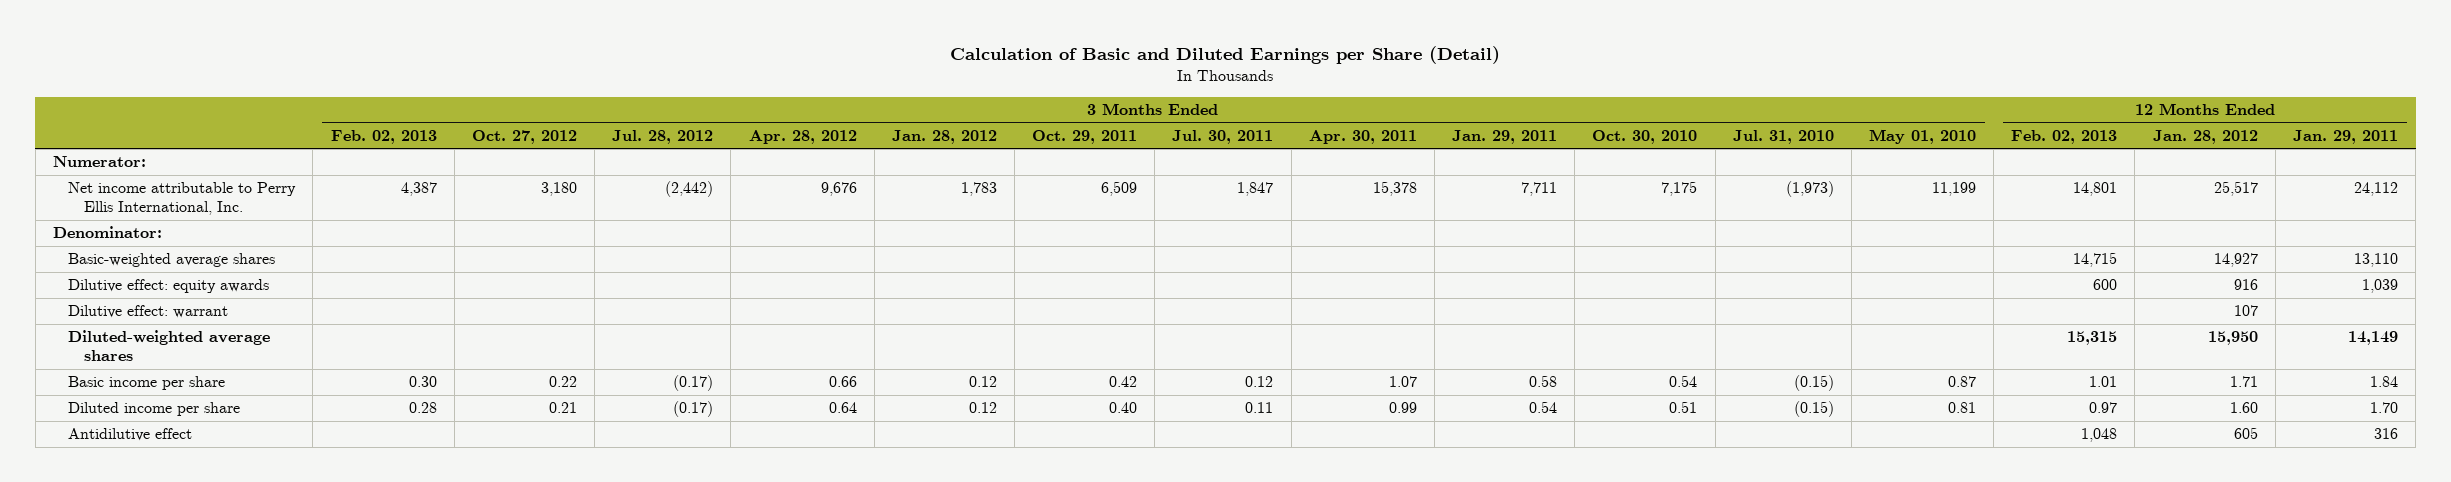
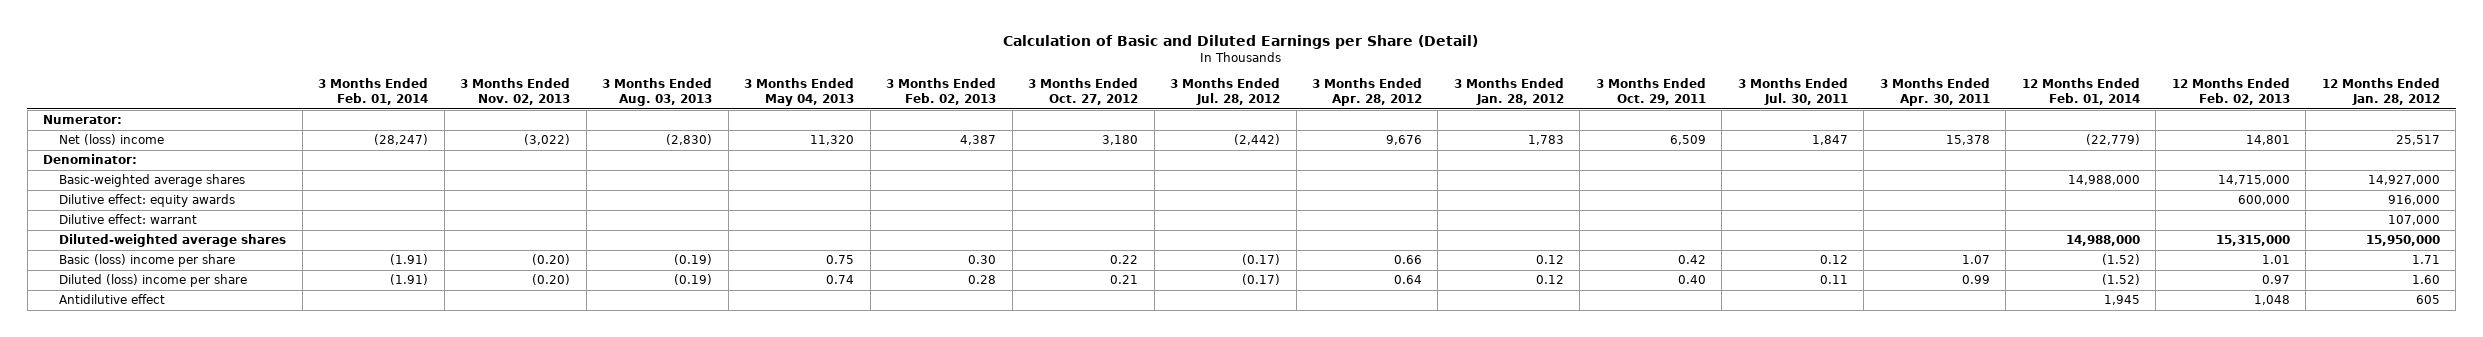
[1452,130,1558,145] Jan. 29, 2011 -> none
[1592,130,1698,145] Oct. 30, 2010 -> none
[1732,130,1834,145] Jul. 31, 2010 -> none
[1869,129,1977,145] May 01, 2010 -> none
[2292,130,2398,145] Jan. 29, 2011 -> none
none -> [318,78,429,105] 3 Months Ended Feb. 01, 2014
none -> [460,78,571,105] 3 Months Ended Nov. 02, 2013
none -> [602,78,713,106] 3 Months Ended Aug. 03, 2013
none -> [744,78,855,106] 3 Months Ended May 04, 2013
none -> [2021,78,2140,105] 12 Months Ended Feb. 01, 2014
[68,182,297,216] Net income attributable to Perry Ellis International, Inc. -> [59,134,165,146] Net (loss) income
[2073,252,2118,268] 14,715 -> [2217,175,2290,186] 14,715,000
[2213,253,2258,268] 14,927 -> [2367,175,2440,186] 14,927,000
[2093,279,2118,291] 600 -> [2237,195,2290,206] 600,000
[2233,279,2258,291] 916 -> [2387,195,2440,206] 916,000
[2233,305,2258,317] 107 -> [2387,215,2440,226] 107,000
[2067,331,2118,346] 15,315 -> [2215,235,2290,247] 15,315,000
[2207,331,2258,346] 15,950 -> [2365,235,2440,247] 15,950,000
[68,376,226,391] Basic income per share -> [59,254,236,268] Basic (loss) income per share
[68,402,241,417] Diluted income per share -> [59,274,248,288] Diluted (loss) income per share

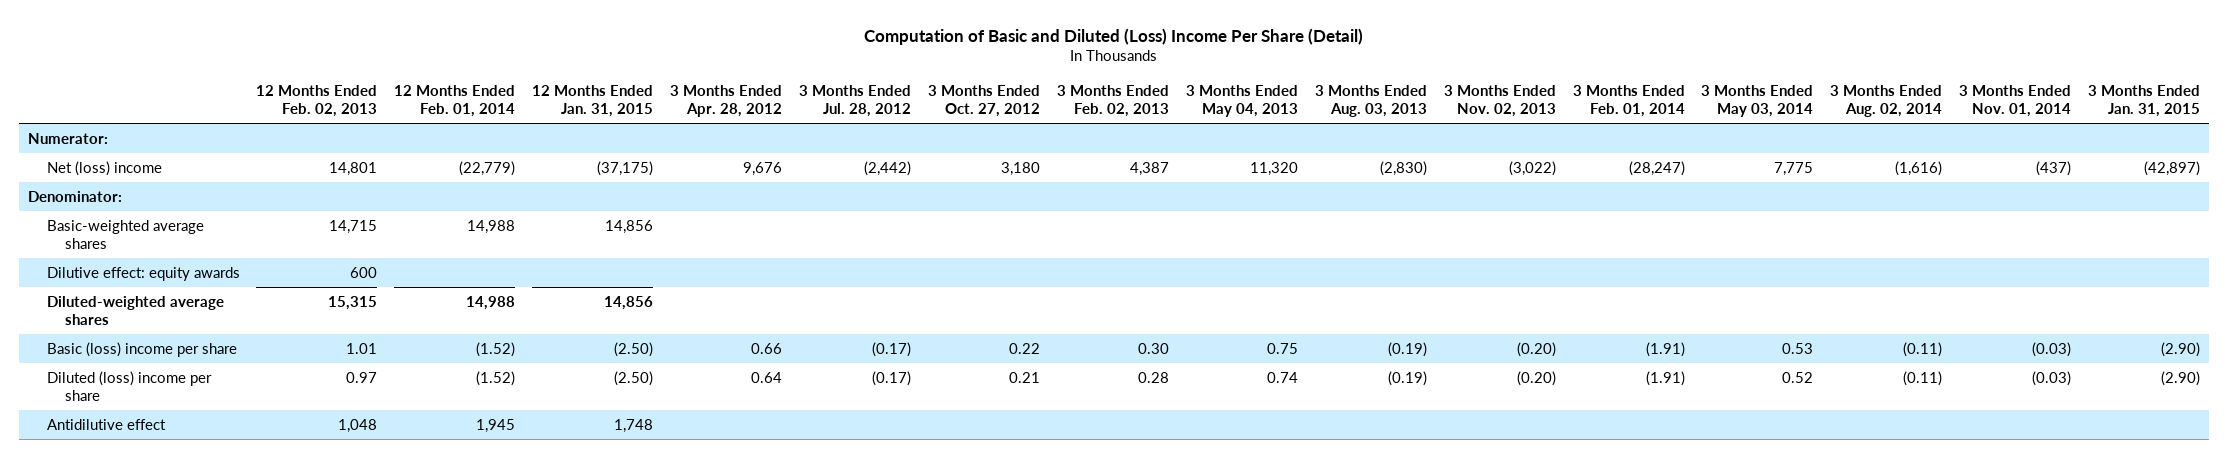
[1003,34,1479,49] Calculation of Basic and Diluted Earnings per Share (Detail) -> [864,27,1364,45] Computation of Basic and Diluted (Loss) Income Per Share (Detail)
[1453,78,1564,105] 3 Months Ended Jan. 28, 2012 -> none
[1595,78,1706,105] 3 Months Ended Oct. 29, 2011 -> none
[1737,78,1848,105] 3 Months Ended Jul. 30, 2011 -> none
[1879,78,1990,106] 3 Months Ended Apr. 30, 2011 -> none
[2321,78,2440,105] 12 Months Ended Jan. 28, 2012 -> none
none -> [532,84,654,117] 12 Months Ended Jan. 31, 2015
none -> [1701,84,1814,117] 3 Months Ended May 03, 2014
none -> [1830,84,1943,117] 3 Months Ended Aug. 02, 2014
none -> [1959,84,2072,117] 3 Months Ended Nov. 01, 2014
none -> [2088,84,2201,117] 3 Months Ended Jan. 31, 2015
[59,214,198,225] Dilutive effect: warrant -> none
[2067,175,2140,186] 14,988,000 -> [467,219,516,234] 14,988
[2217,175,2290,186] 14,715,000 -> [329,219,378,234] 14,715
[2237,195,2290,206] 600,000 -> [350,266,378,278] 600
[2065,235,2140,247] 14,988,000 -> [466,295,516,310] 14,988
[2215,235,2290,247] 15,315,000 -> [328,295,378,310] 15,315

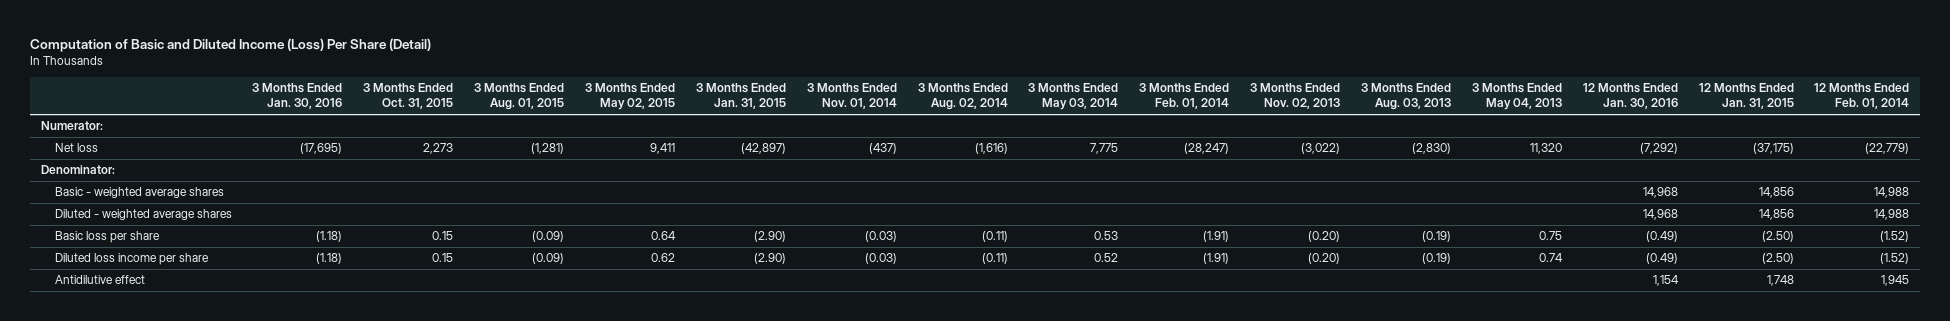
[864,27,1364,45] Computation of Basic and Diluted (Loss) Income Per Share (Detail) -> [30,37,432,52] Computation of Basic and Diluted Income (Loss) Per Share (Detail)
[256,84,378,117] 12 Months Ended Feb. 02, 2013 -> none
[670,84,783,117] 3 Months Ended Apr. 28, 2012 -> none
[799,84,912,117] 3 Months Ended Jul. 28, 2012 -> none
[928,84,1041,117] 3 Months Ended Oct. 27, 2012 -> none
[1056,84,1169,117] 3 Months Ended Feb. 02, 2013 -> none
none -> [252,83,343,110] 3 Months Ended Jan. 30, 2016
none -> [363,83,454,110] 3 Months Ended Oct. 31, 2015
none -> [474,83,565,111] 3 Months Ended Aug. 01, 2015
none -> [585,83,676,111] 3 Months Ended May 02, 2015
none -> [1582,83,1678,110] 12 Months Ended Jan. 30, 2016
[46,160,162,176] Net (loss) income -> [54,143,98,153] Net loss
[46,266,240,281] Dilutive effect: equity awards -> none
[46,219,204,250] Basic-weighted average shares -> [54,187,224,199] Basic - weighted average shares
[46,295,224,326] Diluted-weighted average shares -> [54,209,232,221] Diluted - weighted average shares
[46,341,237,357] Basic (loss) income per share -> [54,231,160,244] Basic loss per share
[46,370,212,402] Diluted (loss) income per share -> [54,253,209,266] Diluted loss income per share

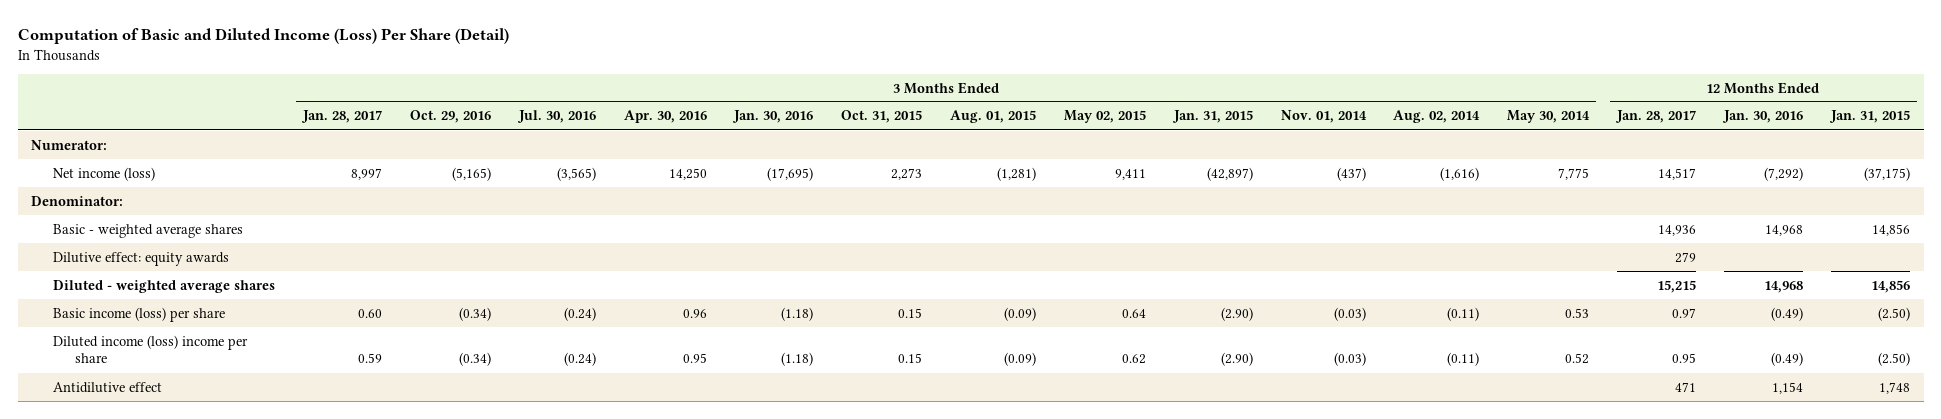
[1028,83,1119,111] 3 Months Ended May 03, 2014 -> none
[1139,83,1230,110] 3 Months Ended Feb. 01, 2014 -> none
[1250,83,1341,110] 3 Months Ended Nov. 02, 2013 -> none
[1360,83,1451,111] 3 Months Ended Aug. 03, 2013 -> none
[1471,83,1562,111] 3 Months Ended May 04, 2013 -> none
[1814,83,1910,110] 12 Months Ended Feb. 01, 2014 -> none
none -> [301,110,383,124] Jan. 28, 2017
none -> [409,110,491,124] Oct. 29, 2016
none -> [516,110,596,124] Jul. 30, 2016
none -> [623,110,707,124] Apr. 30, 2016
none -> [1507,110,1591,124] May 30, 2014
none -> [1615,110,1697,124] Jan. 28, 2017
[54,143,98,153] Net loss -> [53,166,156,181] Net income (loss)
none -> [53,251,230,266] Dilutive effect: equity awards
[54,231,160,244] Basic loss per share -> [53,306,226,322] Basic income (loss) per share
[54,253,209,266] Diluted loss income per share -> [53,334,249,364] Diluted income (loss) income per share

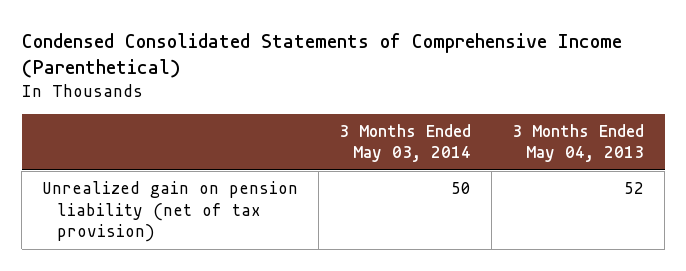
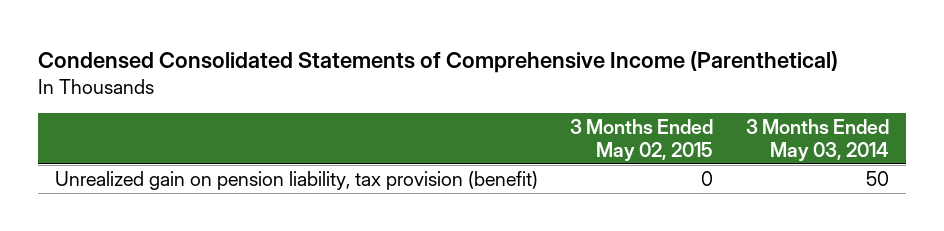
[512,123,645,163] 3 Months Ended May 04, 2013 -> none
none -> [570,119,714,161] 3 Months Ended May 02, 2015
[42,181,299,243] Unrealized gain on pension liability (net of tax provision) -> [54,170,538,190] Unrealized gain on pension liability, tax provision (benefit)

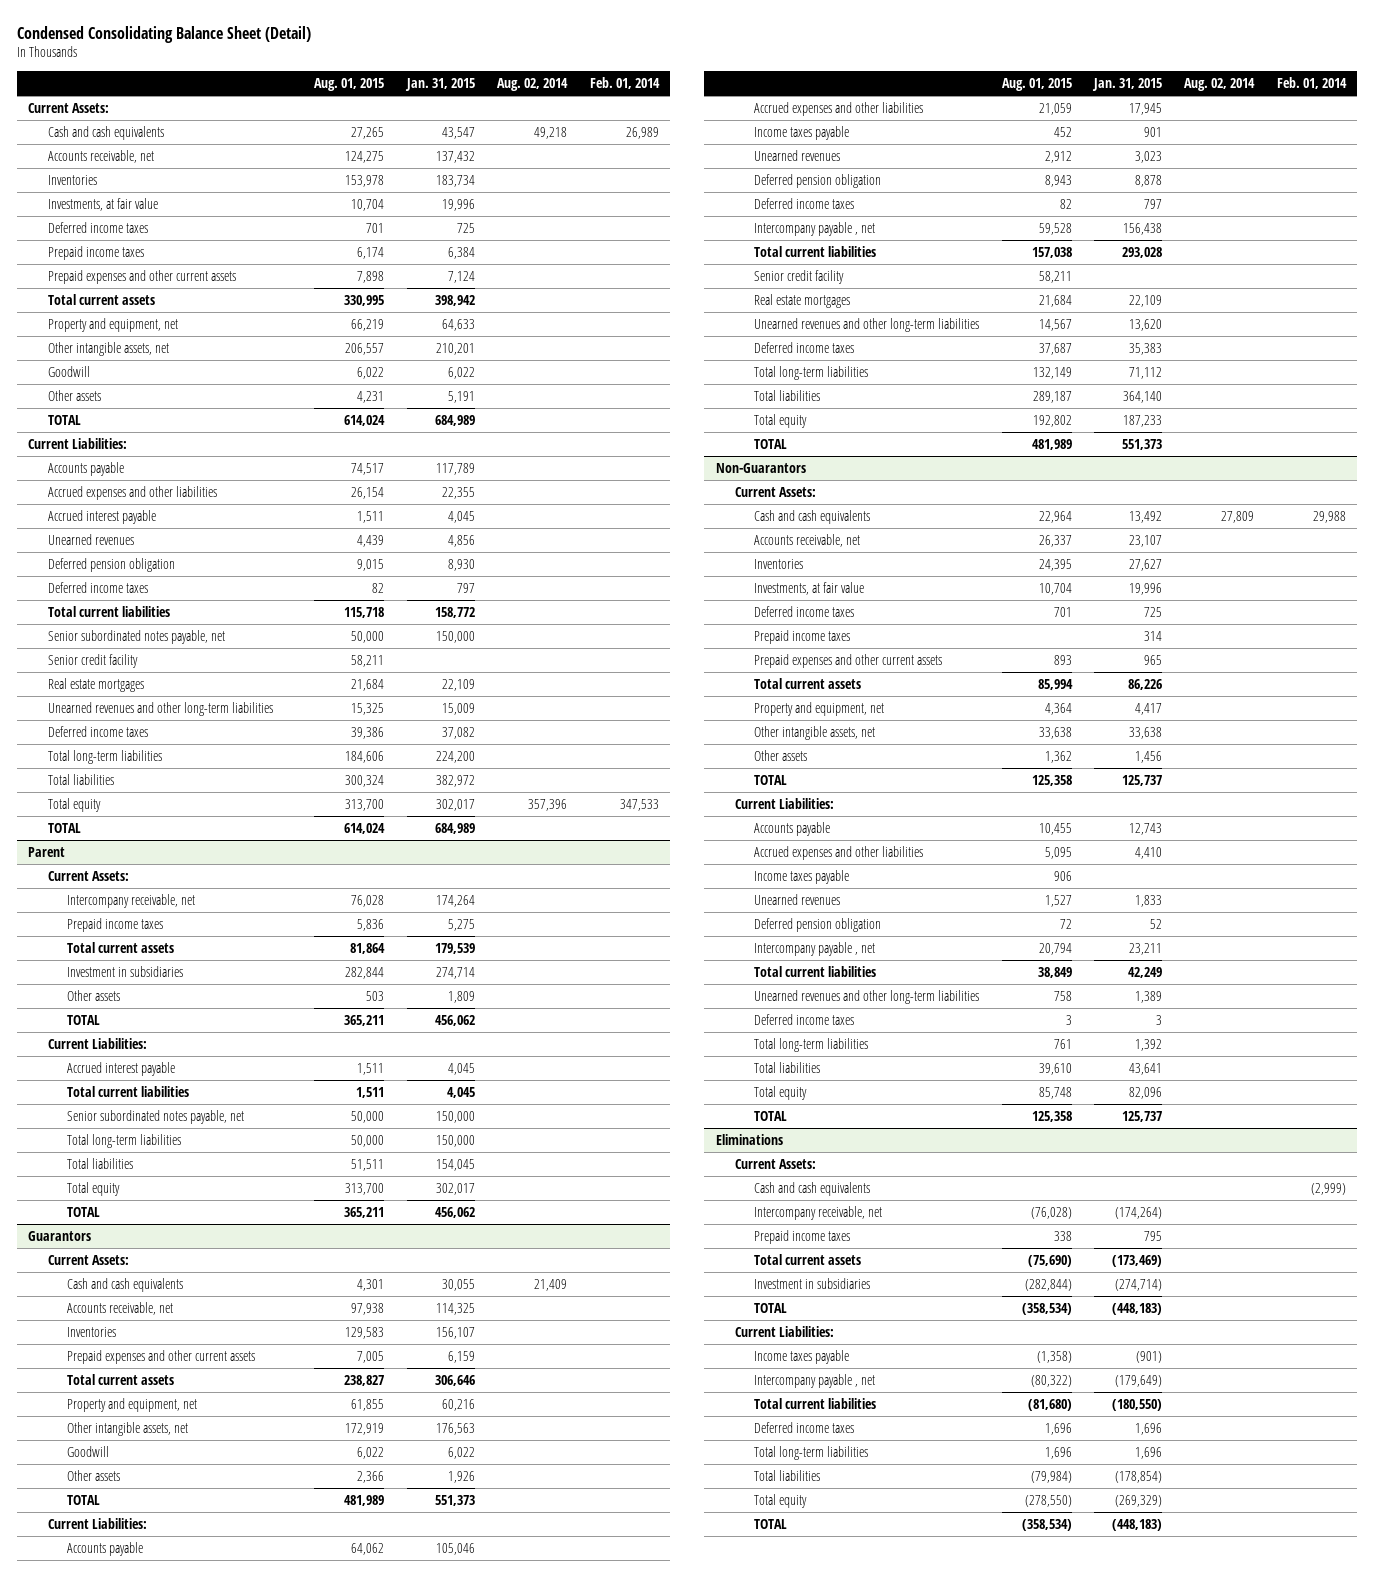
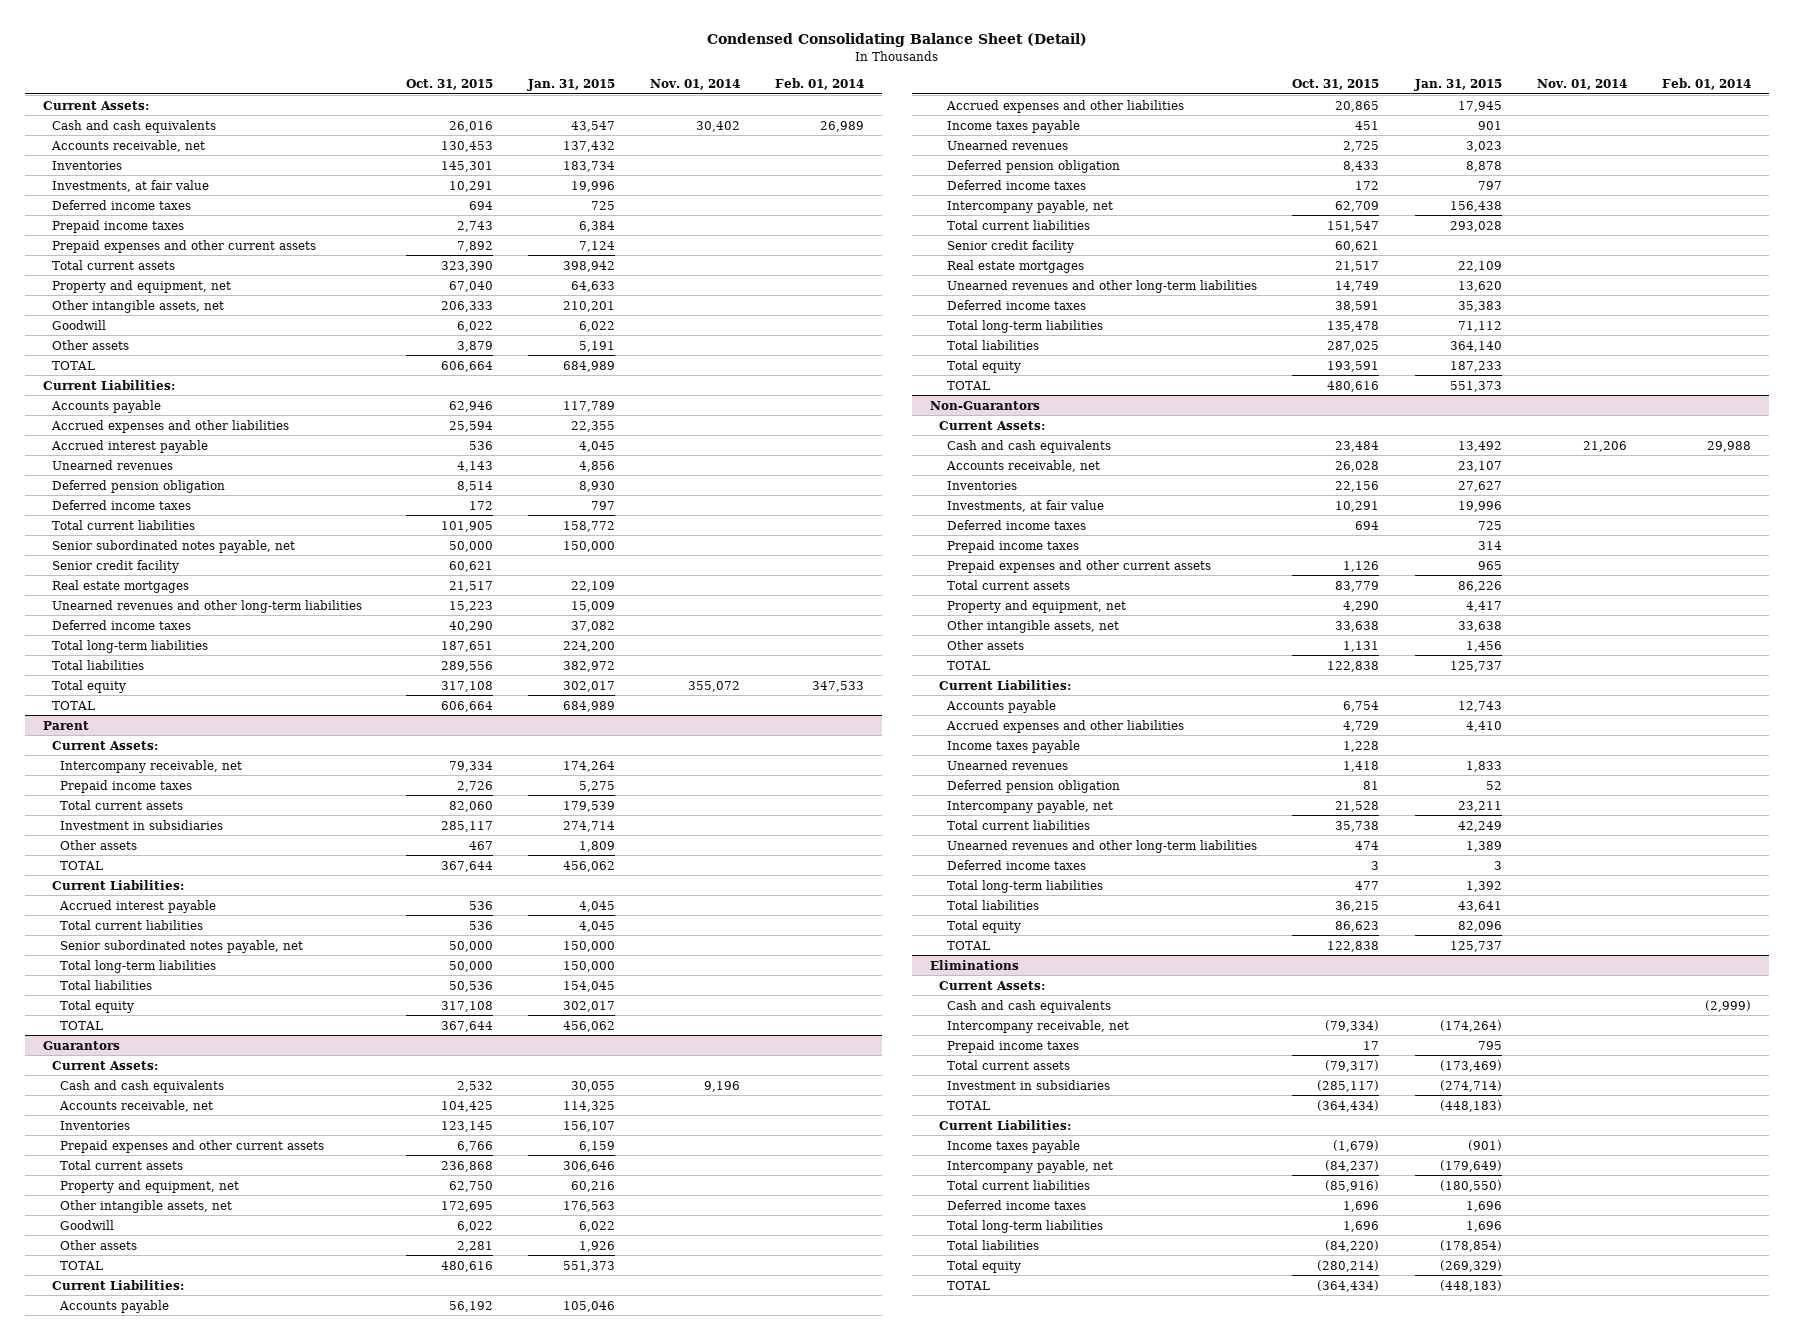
[314,78,385,92] Aug. 01, 2015 -> none
[497,78,569,92] Aug. 02, 2014 -> none
none -> [405,78,493,90] Oct. 31, 2015
none -> [649,78,740,90] Nov. 01, 2014
[754,222,876,237] Intercompany payable , net -> [947,199,1114,213] Intercompany payable, net
[754,942,876,957] Intercompany payable , net -> [947,799,1114,813] Intercompany payable, net
[754,1374,876,1389] Intercompany payable , net -> [947,1159,1114,1173] Intercompany payable, net

